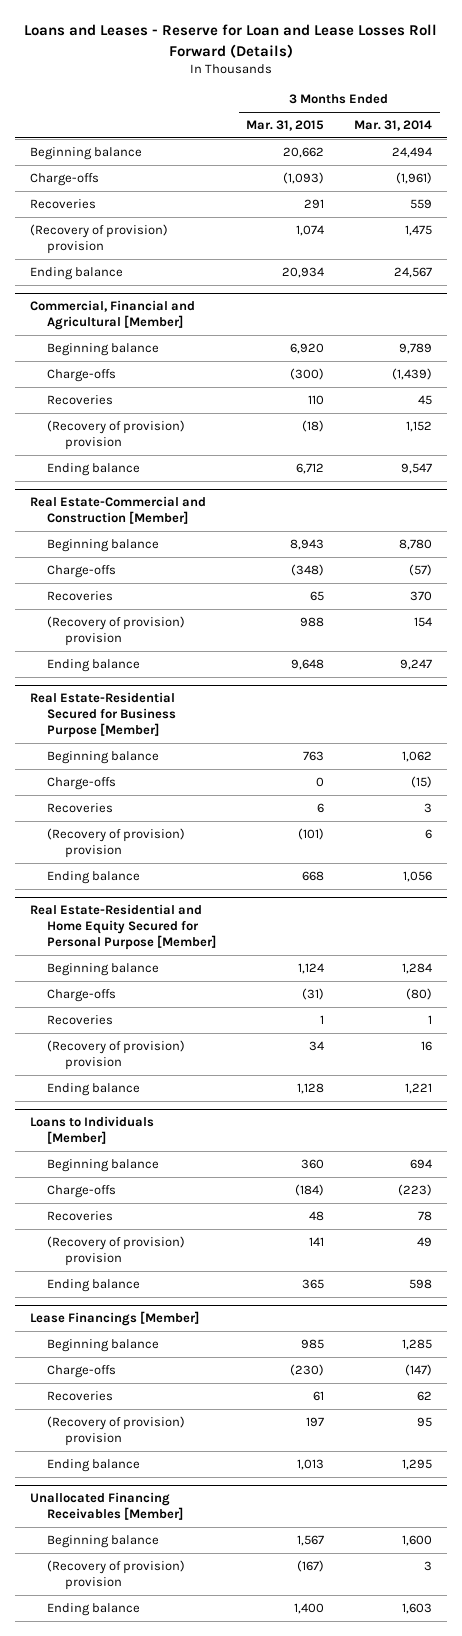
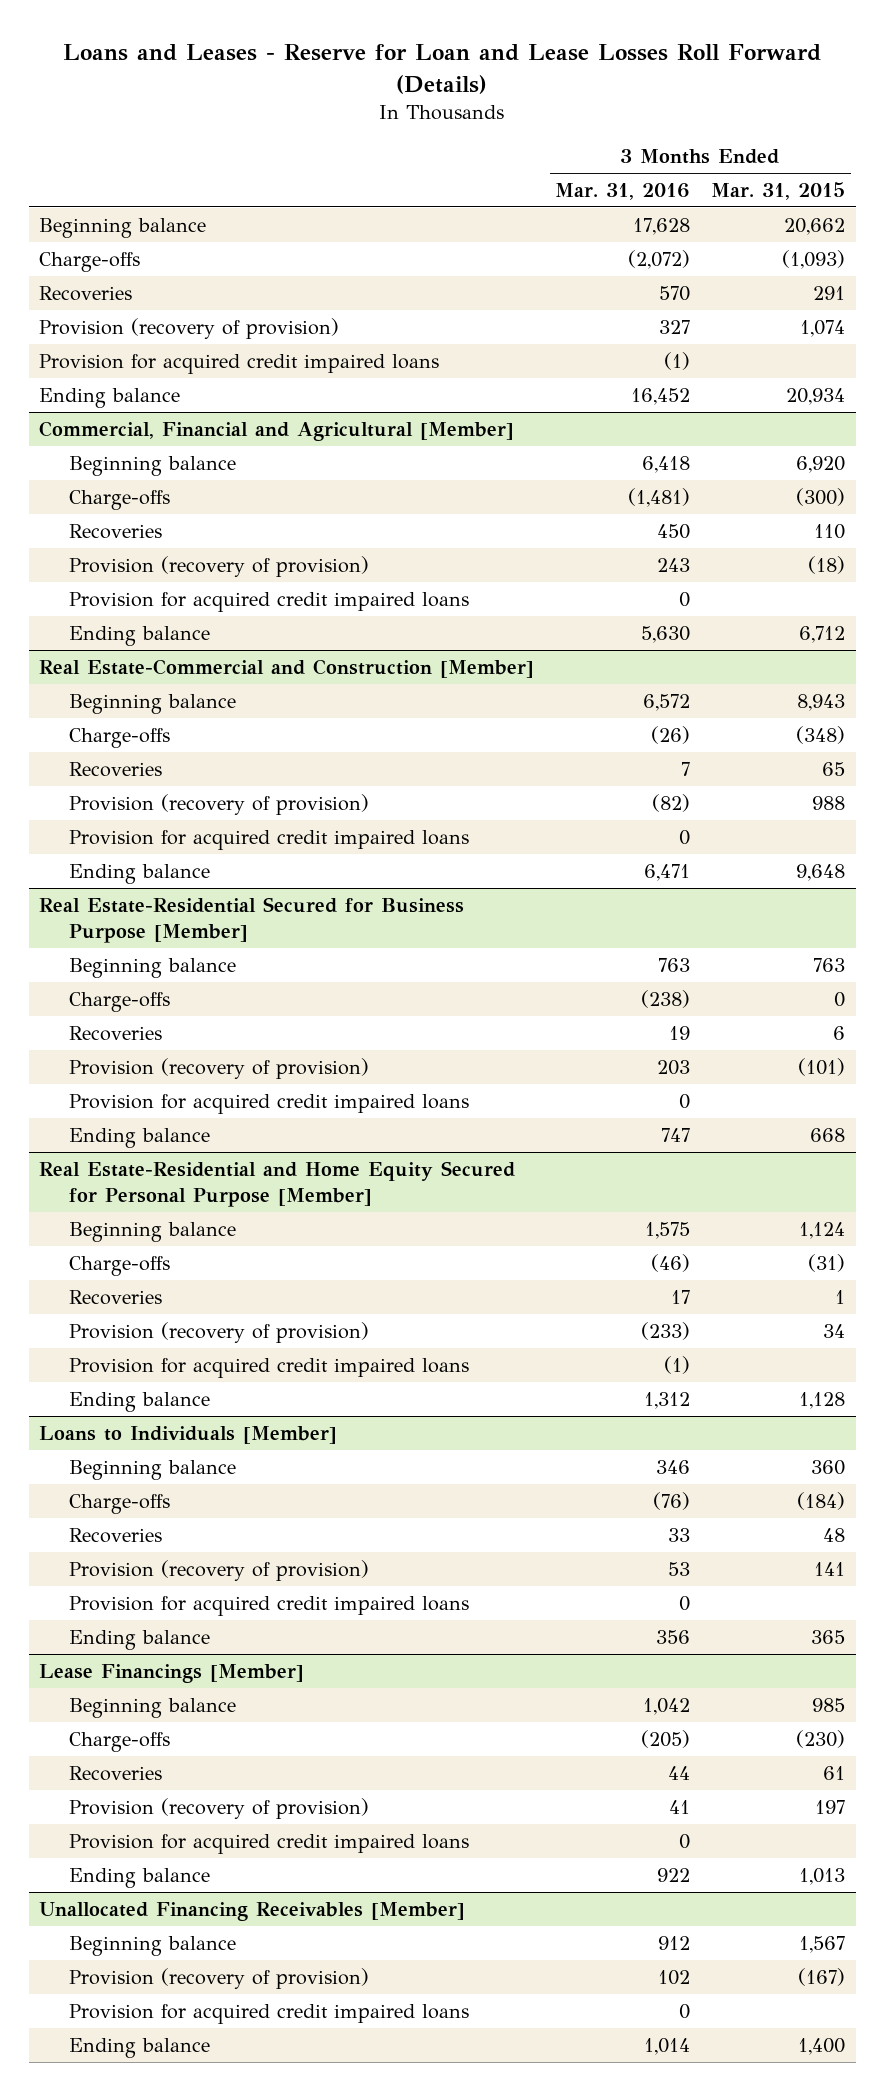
[354,120,433,132] Mar. 31, 2014 -> none
none -> [555,183,691,201] Mar. 31, 2016
[29,223,168,255] (Recovery of provision) provision -> [39,317,340,339] Provision (recovery of provision)
none -> [39,353,440,374] Provision for acquired credit impaired loans
[47,419,186,451] (Recovery of provision) provision -> [68,555,369,577] Provision (recovery of provision)
none -> [68,591,469,612] Provision for acquired credit impaired loans
[47,615,186,647] (Recovery of provision) provision -> [68,793,369,815] Provision (recovery of provision)
none -> [68,829,469,850] Provision for acquired credit impaired loans
[47,827,186,859] (Recovery of provision) provision -> [68,1057,369,1079] Provision (recovery of provision)
none -> [68,1093,469,1114] Provision for acquired credit impaired loans
[47,1039,186,1071] (Recovery of provision) provision -> [68,1321,369,1343] Provision (recovery of provision)
none -> [68,1357,469,1378] Provision for acquired credit impaired loans
[47,1235,186,1267] (Recovery of provision) provision -> [68,1559,369,1581] Provision (recovery of provision)
none -> [68,1595,469,1616] Provision for acquired credit impaired loans
[47,1415,186,1447] (Recovery of provision) provision -> [68,1797,369,1819] Provision (recovery of provision)
none -> [68,1833,469,1854] Provision for acquired credit impaired loans
[47,1559,186,1591] (Recovery of provision) provision -> [68,1967,369,1989] Provision (recovery of provision)
none -> [68,2003,469,2024] Provision for acquired credit impaired loans

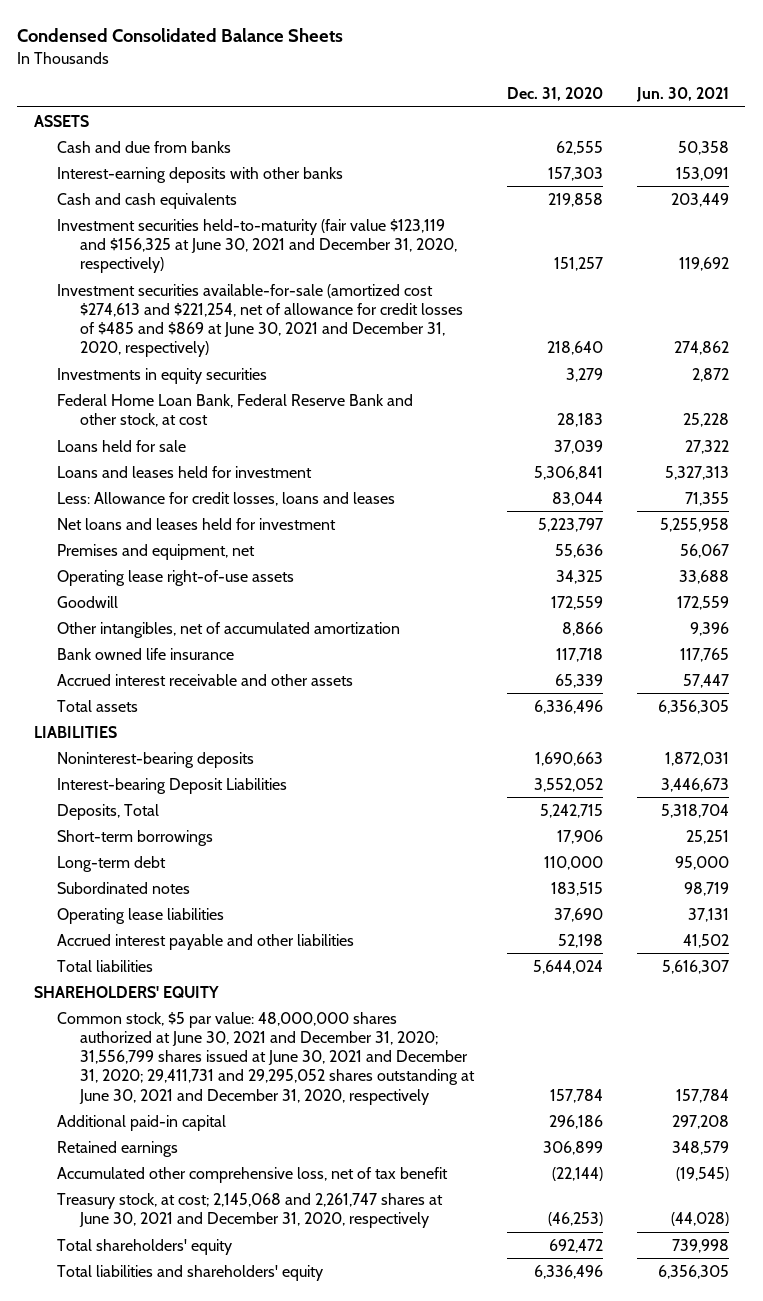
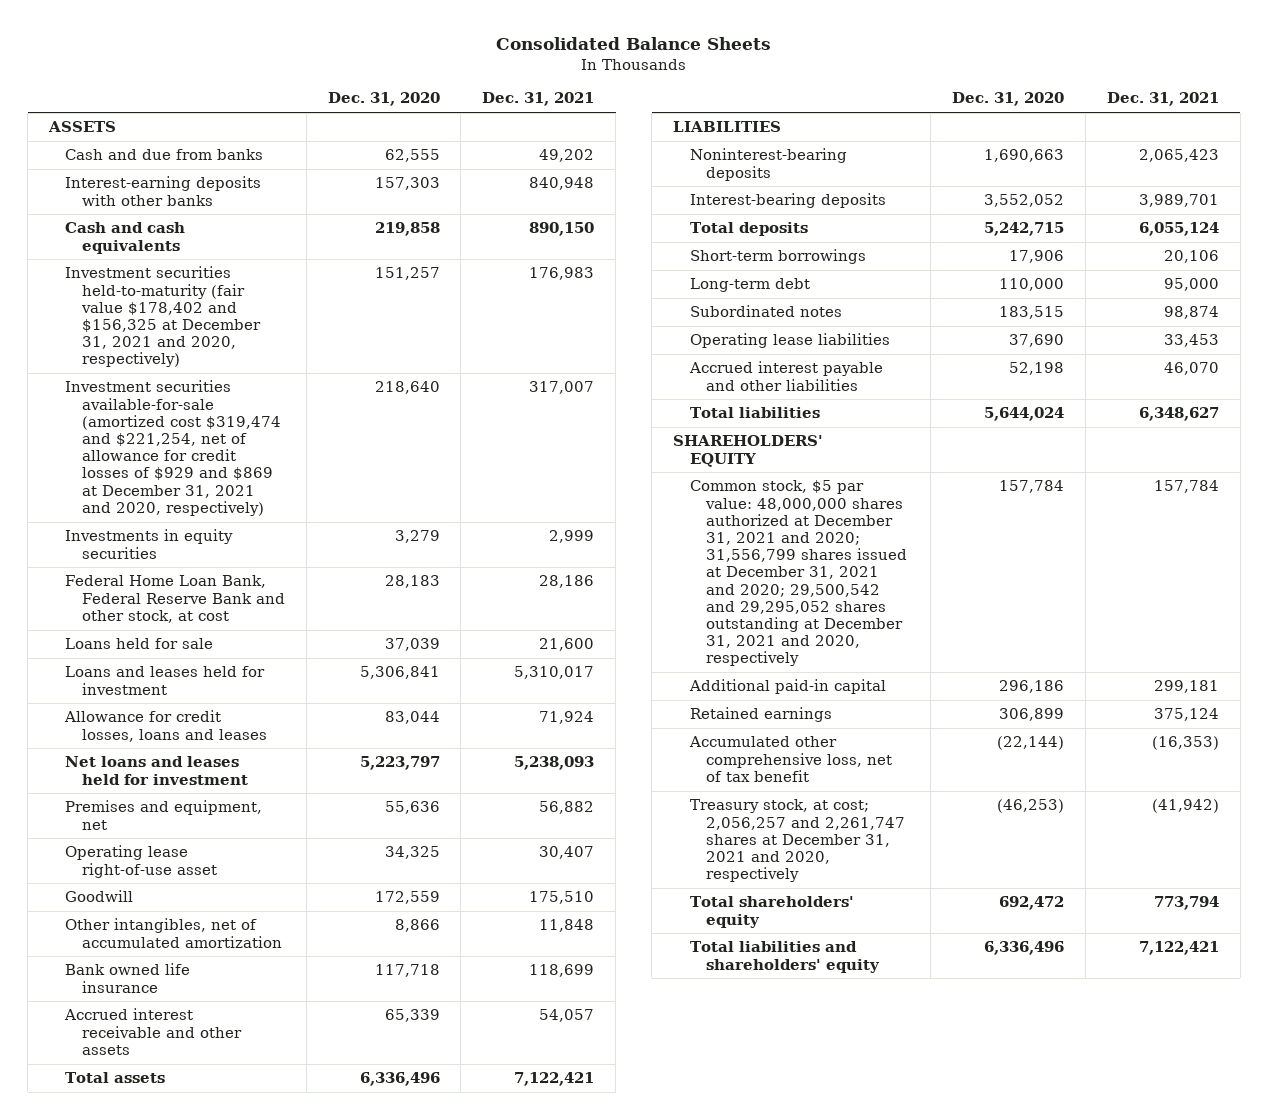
[17,28,344,43] Condensed Consolidated Balance Sheets -> [495,37,771,51] Consolidated Balance Sheets
[635,87,729,103] Jun. 30, 2021 -> none
none -> [482,92,595,107] Dec. 31, 2021
[57,218,458,274] Investment securities held-to-maturity (fair value $123,119 and $156,325 at June 30, 2021 and December 31, 2020, respectively) -> [65,266,261,368] Investment securities held-to-maturity (fair value $178,402 and $156,325 at December 31, 2021 and 2020, respectively)
[57,283,464,358] Investment securities available-for-sale (amortized cost $274,613 and $221,254, net of allowance for credit losses of $485 and $869 at June 30, 2021 and December 31, 2020, respectively) -> [65,380,281,516] Investment securities available-for-sale (amortized cost $319,474 and $221,254, net of allowance for credit losses of $929 and $869 at December 31, 2021 and 2020, respectively)
[57,491,396,506] Less: Allowance for credit losses, loans and leases -> [64,710,267,742] Allowance for credit losses, loans and leases
[57,569,295,586] Operating lease right-of-use assets -> [65,845,217,878] Operating lease right-of-use asset
[57,777,288,794] Interest-bearing Deposit Liabilities -> [689,193,886,209] Interest-bearing deposits
[57,803,160,820] Deposits, Total -> [689,222,808,237] Total deposits
[57,1011,476,1105] Common stock, $5 par value: 48,000,000 shares authorized at June 30, 2021 and December 31, 2020; 31,556,799 shares issued at June 30, 2021 and December 31, 2020; 29,411,731 and 29,295,052 shares outstanding at June 30, 2021 and December 31, 2020, respectively -> [689,480,907,667] Common stock, $5 par value: 48,000,000 shares authorized at December 31, 2021 and 2020; 31,556,799 shares issued at December 31, 2021 and 2020; 29,500,542 and 29,295,052 shares outstanding at December 31, 2021 and 2020, respectively
[57,1192,444,1229] Treasury stock, at cost; 2,145,068 and 2,261,747 shares at June 30, 2021 and December 31, 2020, respectively -> [689,799,905,883] Treasury stock, at cost; 2,056,257 and 2,261,747 shares at December 31, 2021 and 2020, respectively

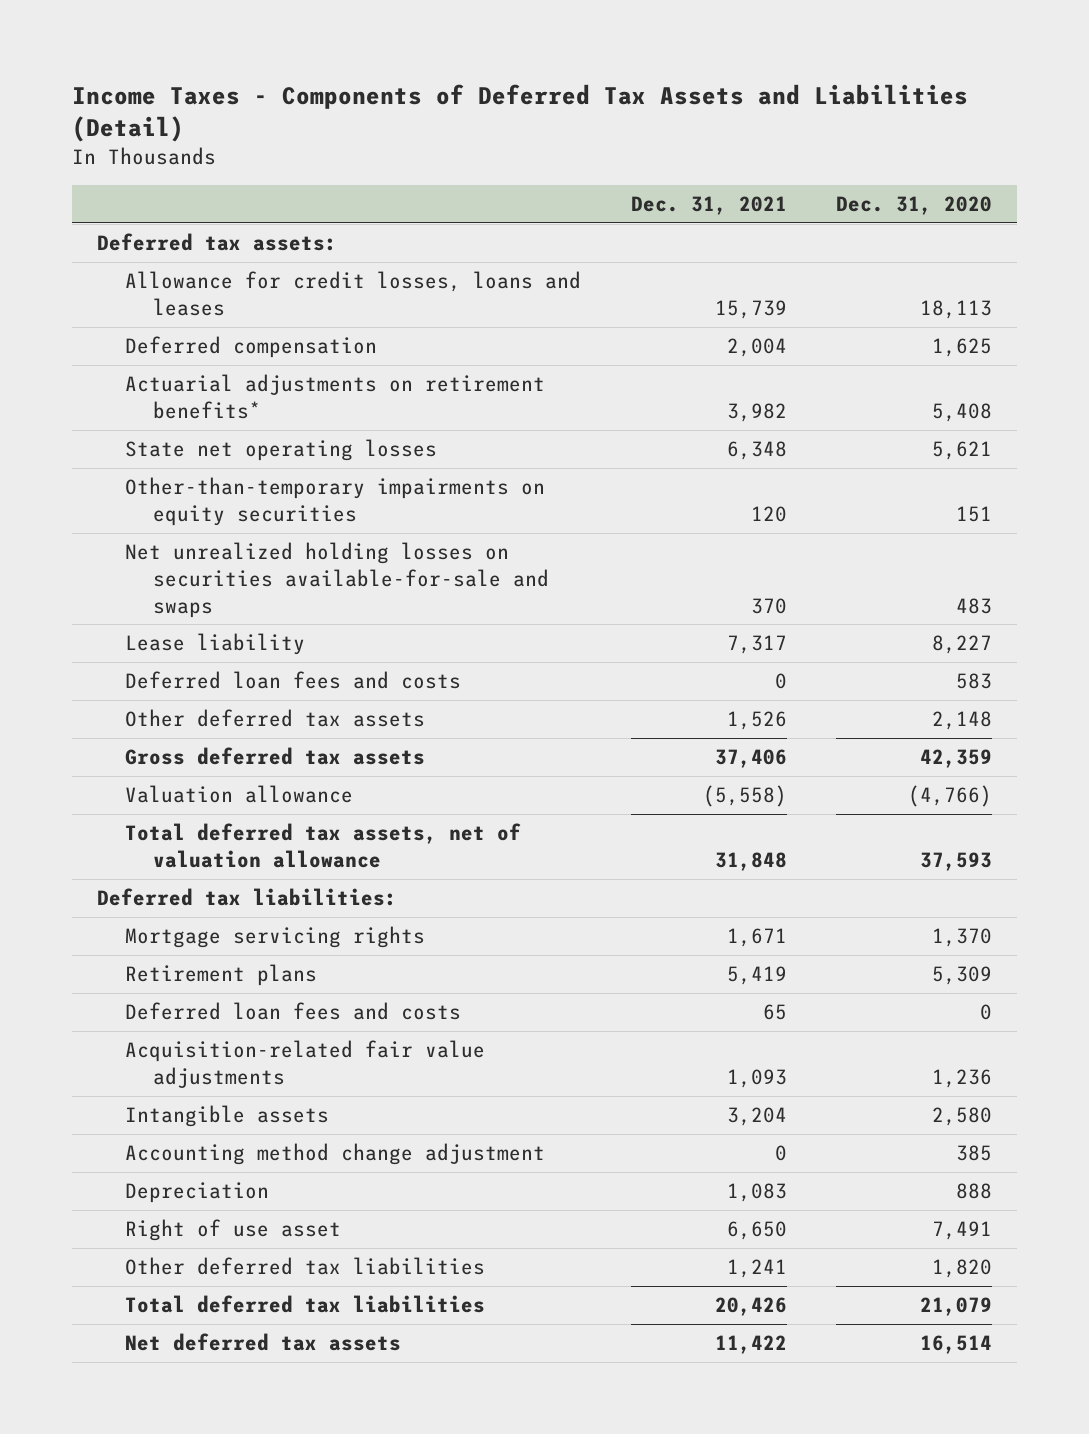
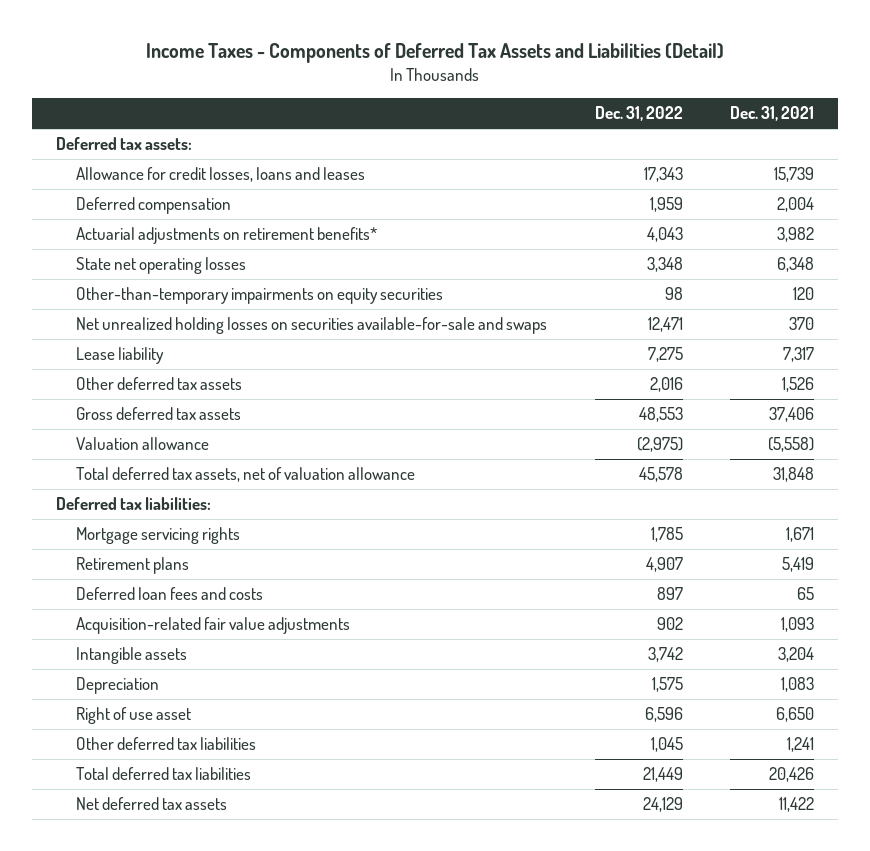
[836,196,993,216] Dec. 31, 2020 -> none
none -> [594,106,683,122] Dec. 31, 2022
[125,671,462,690] Deferred loan fees and costs -> none
[125,1143,546,1166] Accounting method change adjustment -> none

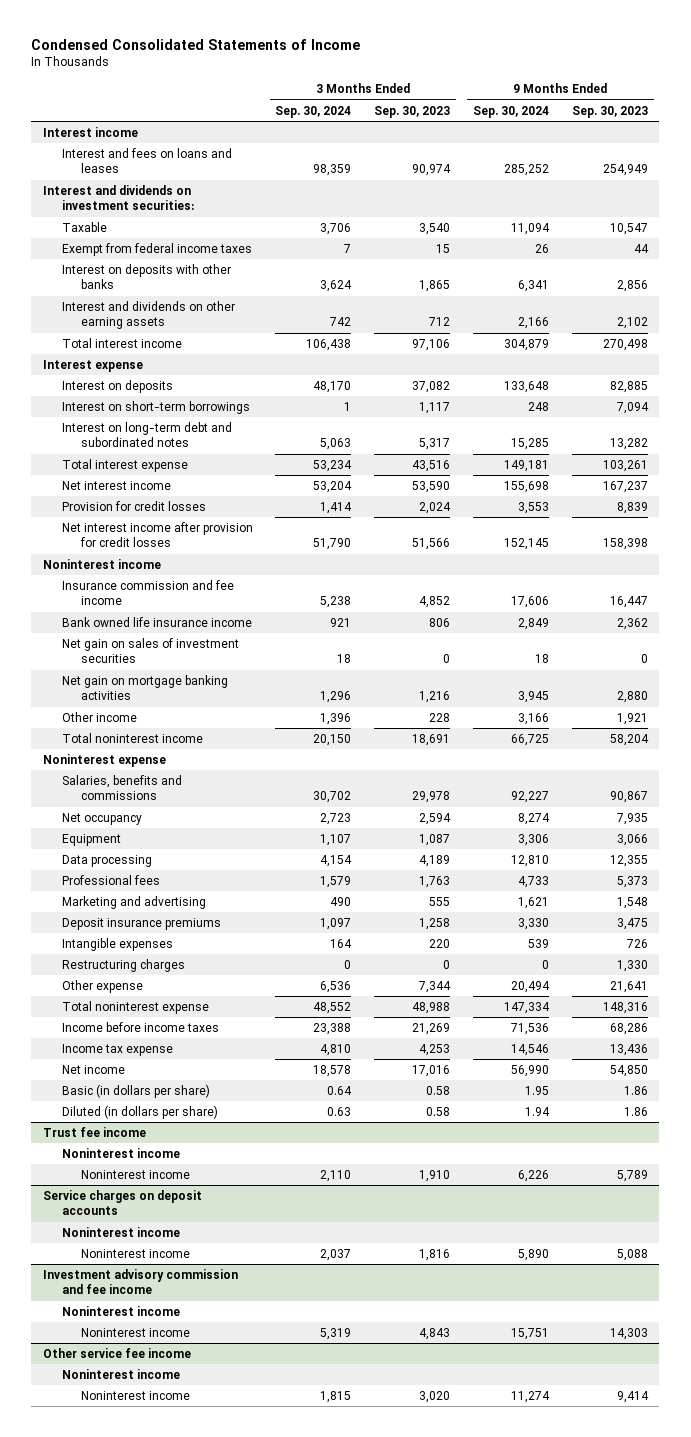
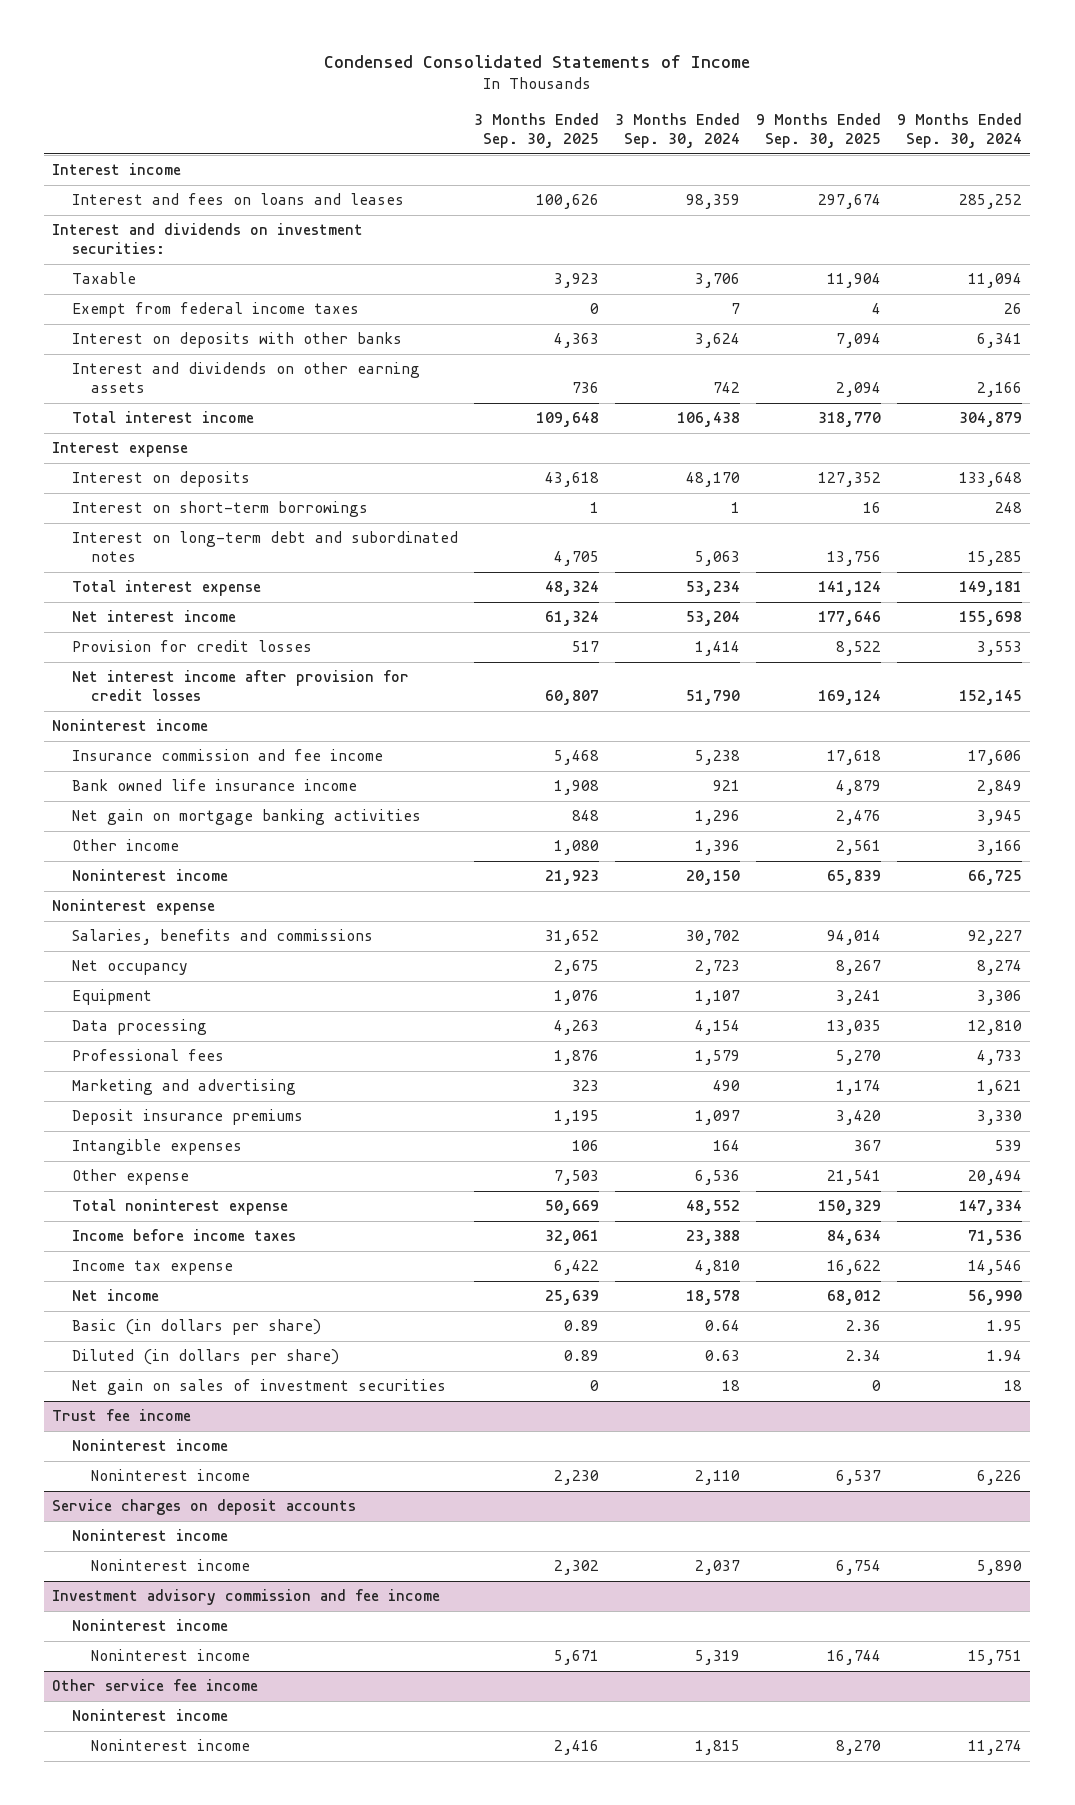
[374,105,451,118] Sep. 30, 2023 -> none
[571,105,648,118] Sep. 30, 2023 -> none
none -> [473,113,599,149] 3 Months Ended Sep. 30, 2025
none -> [756,113,882,149] 9 Months Ended Sep. 30, 2025
[61,732,203,743] Total noninterest income -> [71,869,228,882] Noninterest income
[61,958,185,972] Restructuring charges -> none
[61,637,239,664] Net gain on sales of investment securities -> [71,1379,446,1396] Net gain on sales of investment securities

